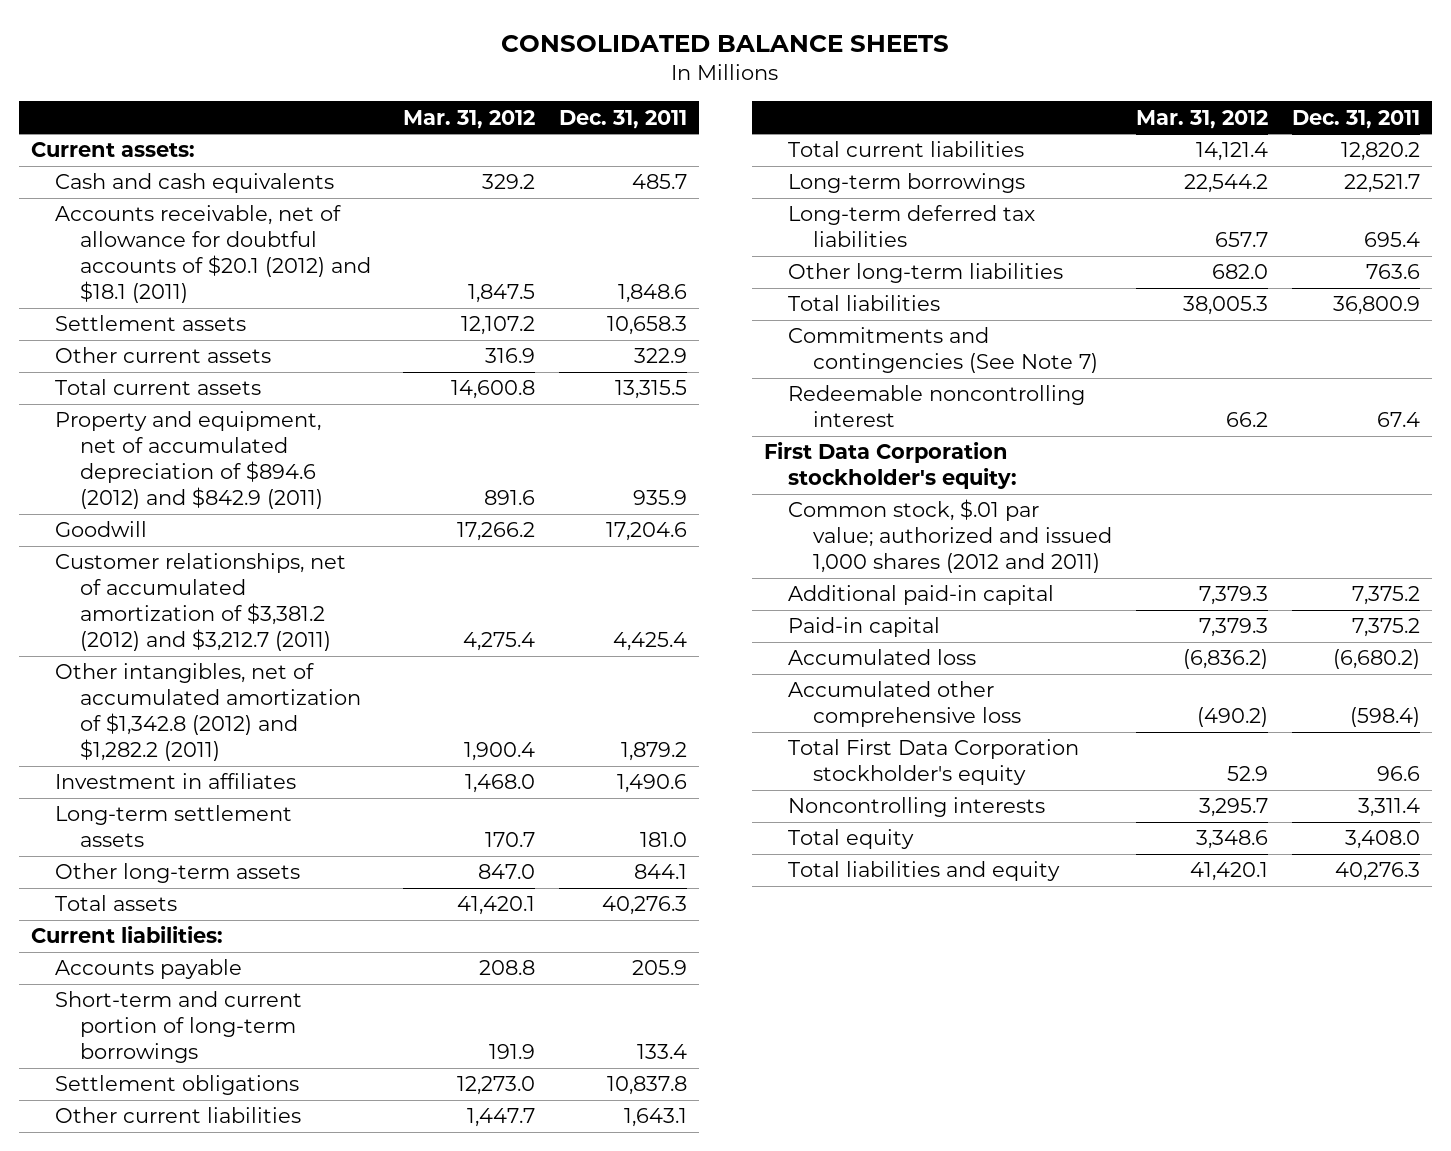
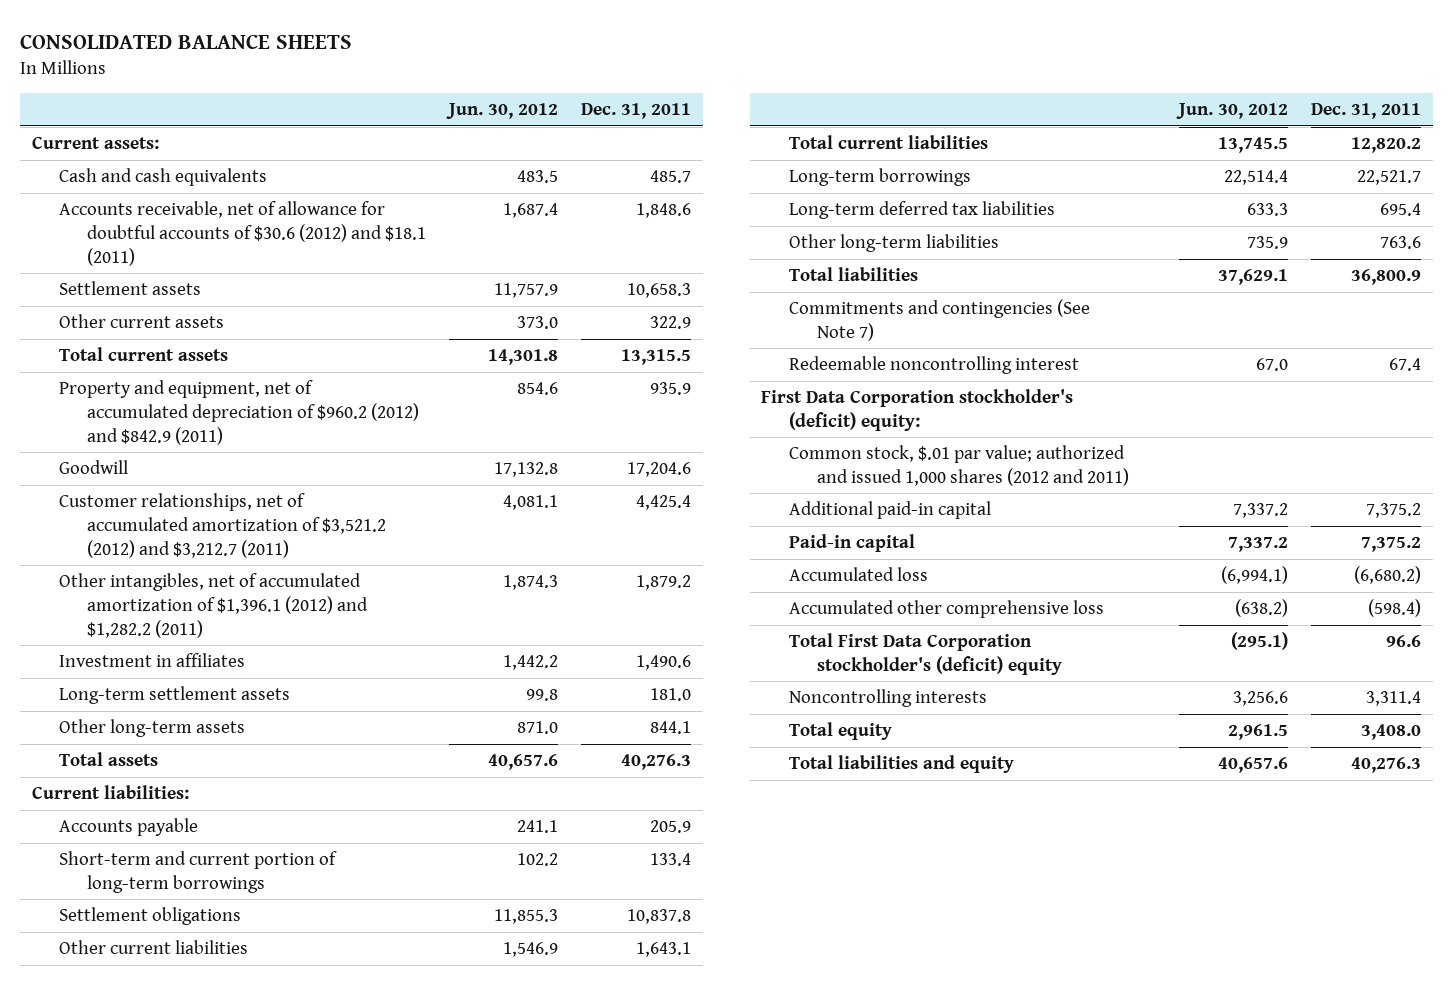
[402,109,535,129] Mar. 31, 2012 -> none
none -> [446,103,559,120] Jun. 30, 2012
[55,205,371,304] Accounts receivable, net of allowance for doubtful accounts of $20.1 (2012) and $18.1 (2011) -> [59,201,426,266] Accounts receivable, net of allowance for doubtful accounts of $30.6 (2012) and $18.1 (2011)
[55,411,323,510] Property and equipment, net of accumulated depreciation of $894.6 (2012) and $842.9 (2011) -> [59,380,419,445] Property and equipment, net of accumulated depreciation of $960.2 (2012) and $842.9 (2011)
[55,553,347,652] Customer relationships, net of accumulated amortization of $3,381.2 (2012) and $3,212.7 (2011) -> [59,493,386,558] Customer relationships, net of accumulated amortization of $3,521.2 (2012) and $3,212.7 (2011)
[55,663,361,762] Other intangibles, net of accumulated amortization of $1,342.8 (2012) and $1,282.2 (2011) -> [59,573,368,638] Other intangibles, net of accumulated amortization of $1,396.1 (2012) and $1,282.2 (2011)
[763,442,1018,490] First Data Corporation stockholder's equity: -> [761,389,1074,431] First Data Corporation stockholder's (deficit) equity:
[788,739,1080,786] Total First Data Corporation stockholder's equity -> [789,633,1062,675] Total First Data Corporation stockholder's (deficit) equity

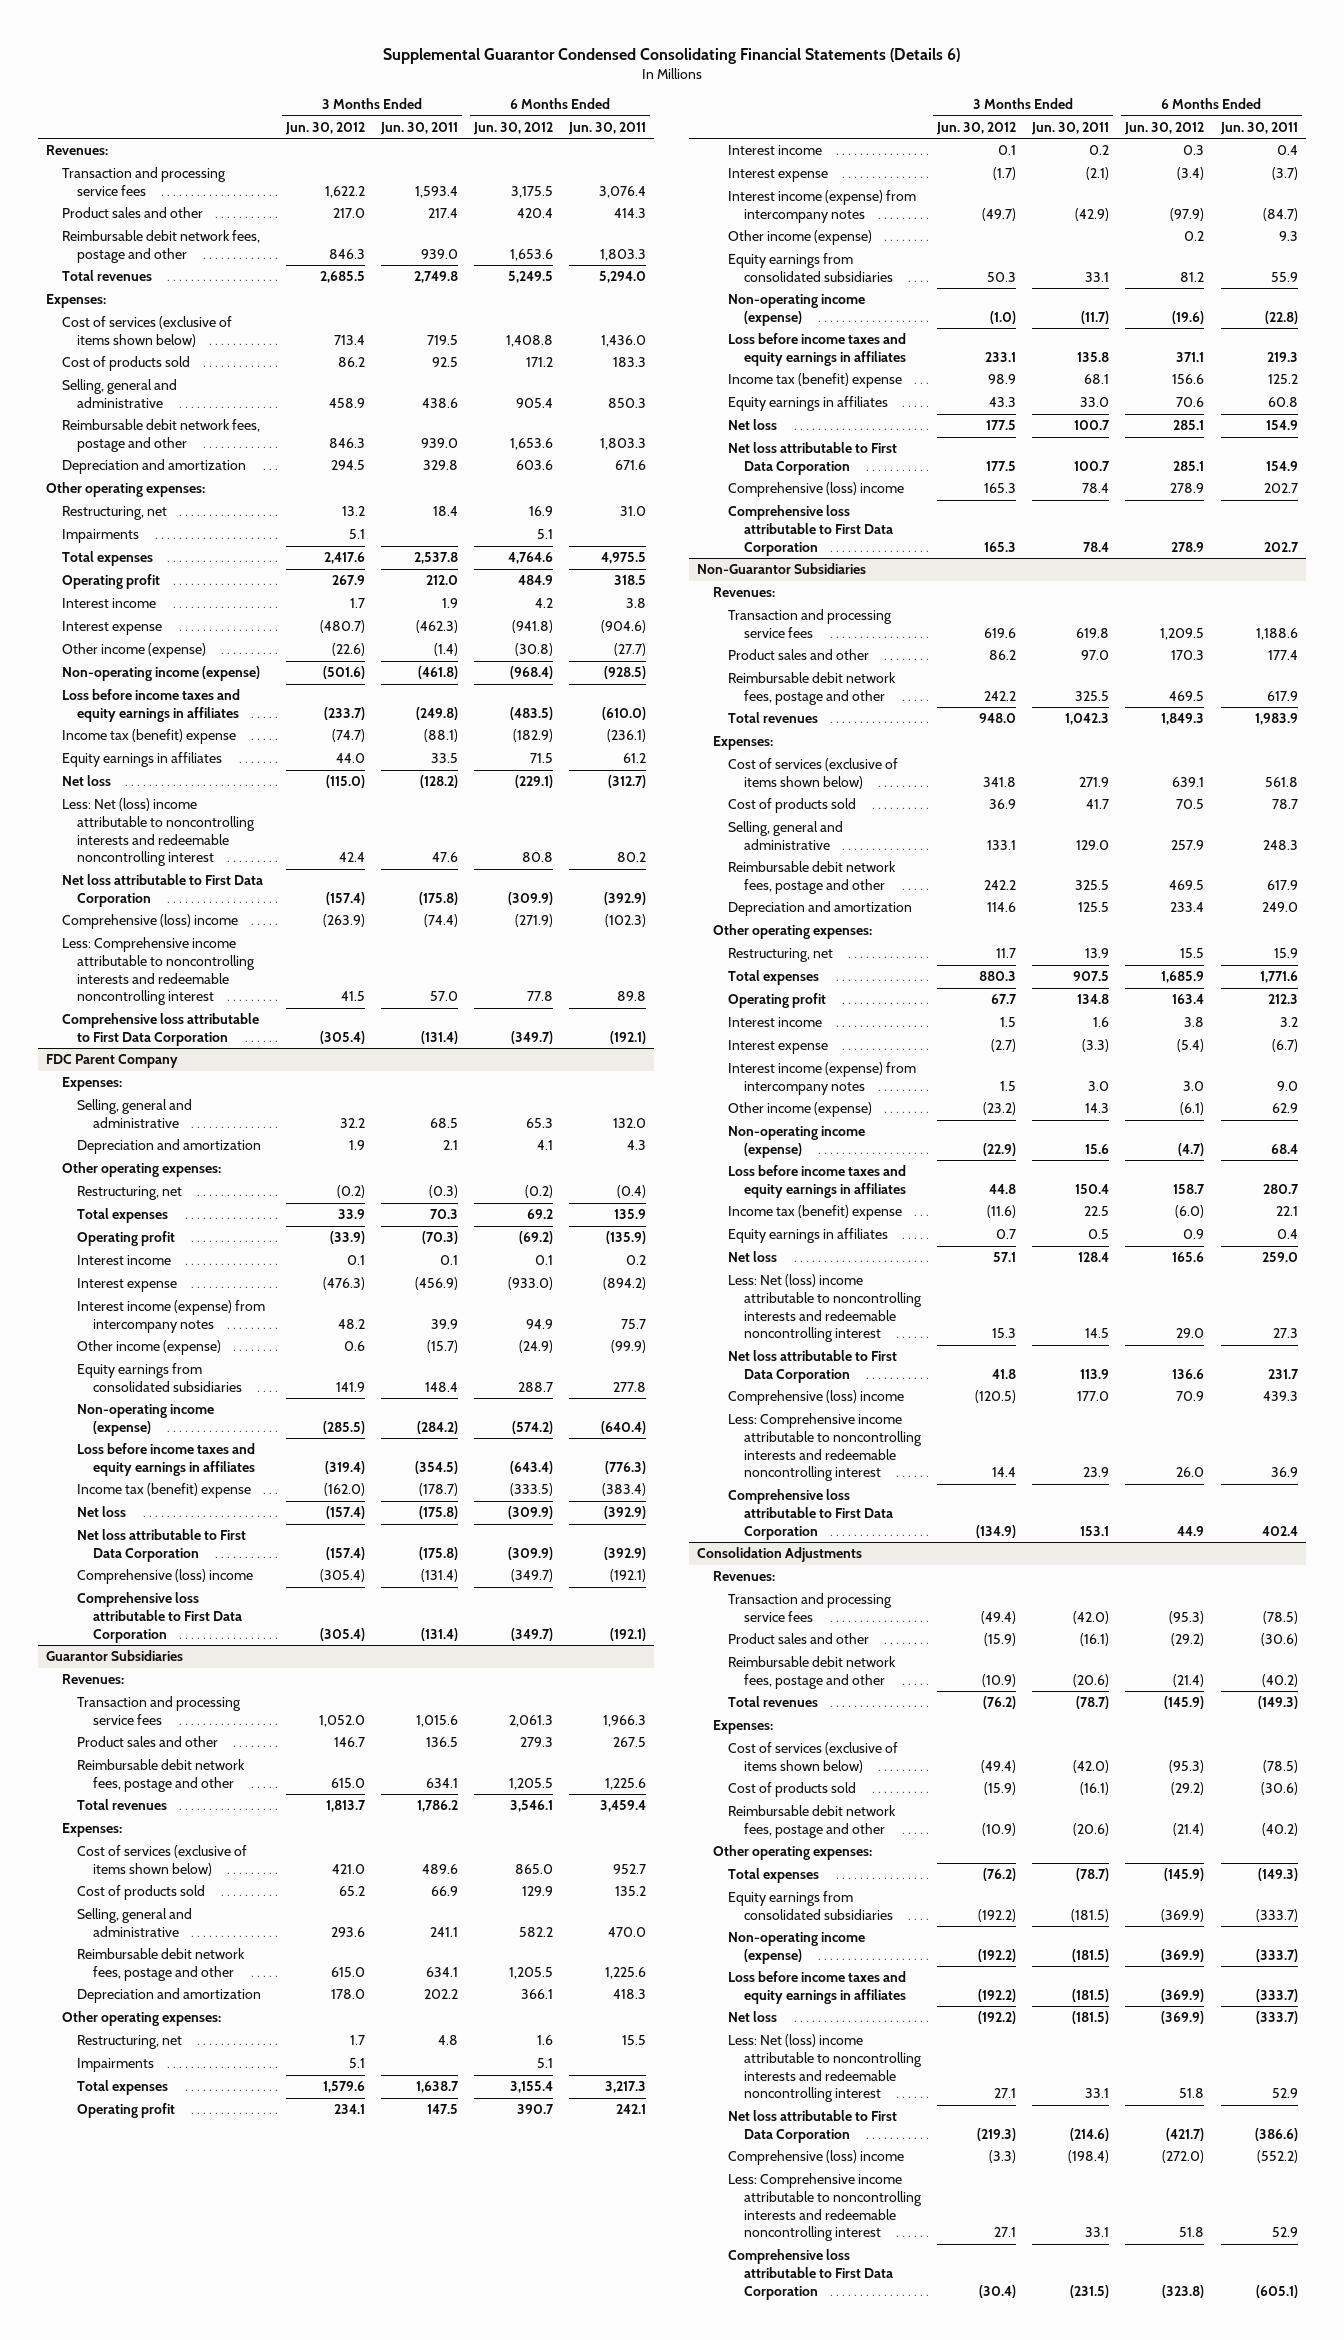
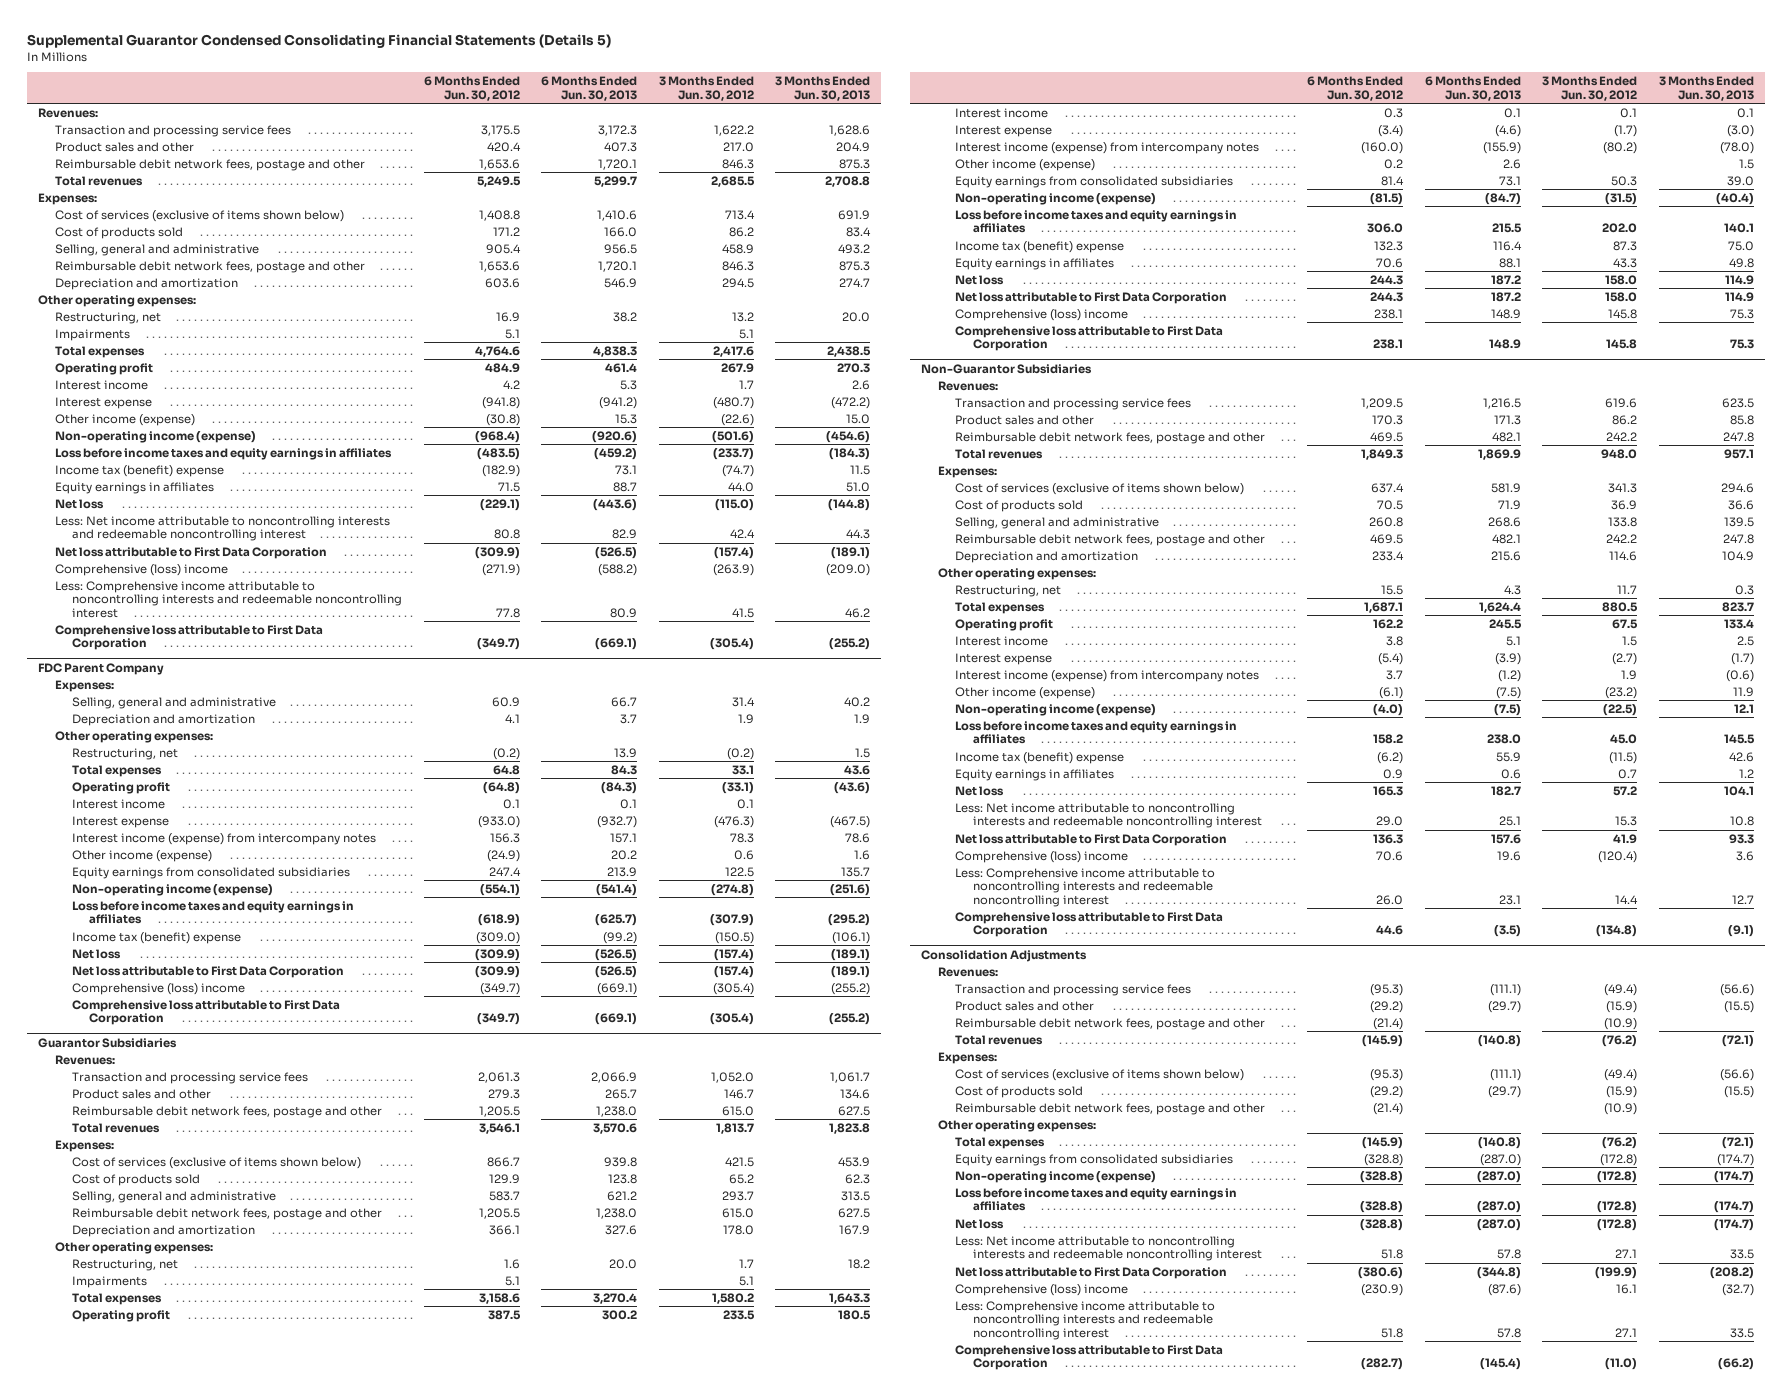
[382,47,960,64] Supplemental Guarantor Condensed Consolidating Financial Statements (Details 6) -> [26,33,611,48] Supplemental Guarantor Condensed Consolidating Financial Statements (Details 5)
[379,121,458,135] Jun. 30, 2011 -> none
[568,121,647,135] Jun. 30, 2011 -> none
none -> [541,76,638,101] 6 Months Ended Jun. 30, 2013
none -> [775,76,871,101] 3 Months Ended Jun. 30, 2013
[61,798,256,867] Less: Net (loss) income attributable to noncontrolling interests and redeemable noncontrolling interest -> [54,515,390,542] Less: Net income attributable to noncontrolling interests and redeemable noncontrolling interest
[339,1117,365,1128] 32.2 -> [731,696,755,707] 31.4
[526,1117,554,1128] 65.3 -> [491,696,520,707] 60.9
[337,1209,365,1220] 33.9 -> [731,764,754,775] 33.1
[527,1209,554,1220] 69.2 -> [492,764,520,775] 64.8
[329,1231,365,1245] (33.9) -> [721,781,754,794] (33.1)
[519,1231,554,1245] (69.2) -> [482,781,520,794] (64.8)
[337,1318,365,1329] 48.2 -> [729,832,754,843] 78.3
[526,1318,554,1329] 94.9 -> [489,832,520,843] 156.3
[335,1381,365,1392] 141.9 -> [724,866,754,877] 122.5
[518,1381,554,1392] 288.7 -> [488,866,521,876] 247.4
[322,1420,365,1434] (285.5) -> [710,883,754,896] (274.8)
[512,1420,554,1434] (574.2) -> [479,883,520,896] (554.1)
[324,1460,365,1474] (319.4) -> [709,914,754,927] (307.9)
[510,1460,554,1474] (643.4) -> [477,914,520,927] (618.9)
[323,1483,365,1497] (162.0) -> [714,931,754,944] (150.5)
[510,1483,554,1497] (333.5) -> [475,931,520,944] (309.0)
[331,1863,365,1874] 421.0 -> [724,1156,754,1167] 421.5
[515,1863,554,1874] 865.0 -> [486,1156,520,1167] 866.7
[330,1926,365,1937] 293.6 -> [721,1190,754,1201] 293.7
[519,1926,554,1937] 582.2 -> [488,1190,520,1201] 583.7
[322,2081,365,2094] 1,579.6 -> [711,1292,754,1304] 1,580.2
[510,2081,554,2094] 3,155.4 -> [478,1292,520,1304] 3,158.6
[333,2104,365,2115] 234.1 -> [722,1309,755,1320] 233.5
[517,2104,555,2115] 390.7 -> [487,1309,521,1320] 387.5
[981,207,1016,221] (49.7) -> [1603,141,1638,154] (80.2)
[1170,207,1205,221] (97.9) -> [1361,141,1404,154] (160.0)
[1180,271,1205,282] 81.2 -> [1381,175,1405,186] 81.4
[989,310,1016,324] (1.0) -> [1605,192,1638,205] (31.5)
[1172,310,1205,324] (19.6) -> [1370,192,1404,205] (81.5)
[984,351,1016,362] 233.1 -> [1602,223,1638,234] 202.0
[1176,351,1205,362] 371.1 -> [1367,223,1404,234] 306.0
[987,374,1016,385] 98.9 -> [1613,240,1638,251] 87.3
[1172,374,1205,385] 156.6 -> [1374,240,1404,251] 132.3
[985,420,1016,431] 177.5 -> [1605,274,1638,285] 158.0
[1173,420,1205,431] 285.1 -> [1370,274,1404,285] 244.3
[985,460,1016,471] 177.5 -> [1605,291,1638,302] 158.0
[1173,460,1205,471] 285.1 -> [1370,291,1404,302] 244.3
[983,483,1016,494] 165.3 -> [1608,308,1638,319] 145.8
[1170,483,1205,494] 278.9 -> [1374,308,1404,319] 238.1
[983,541,1016,552] 165.3 -> [1606,339,1638,350] 145.8
[1171,541,1205,552] 278.9 -> [1373,339,1404,350] 238.1
[982,776,1016,787] 341.8 -> [1608,482,1638,493] 341.3
[1172,776,1205,787] 639.1 -> [1371,482,1405,493] 637.4
[986,839,1016,850] 133.1 -> [1608,516,1638,527] 133.8
[1171,839,1205,850] 257.9 -> [1369,516,1404,527] 260.8
[978,971,1016,982] 880.3 -> [1602,601,1639,612] 880.5
[1161,971,1205,984] 1,685.9 -> [1364,601,1404,613] 1,687.1
[990,994,1017,1005] 67.7 -> [1612,618,1639,629] 67.5
[1172,994,1205,1005] 163.4 -> [1373,618,1404,629] 162.2
[999,1080,1016,1091] 1.5 -> [1621,669,1638,680] 1.9
[1183,1080,1205,1091] 3.0 -> [1386,669,1404,680] 3.7
[982,1142,1016,1156] (22.9) -> [1603,703,1638,716] (22.5)
[1178,1142,1205,1156] (4.7) -> [1373,703,1404,716] (4.0)
[988,1183,1016,1194] 44.8 -> [1610,734,1638,745] 45.0
[1173,1183,1206,1194] 158.7 -> [1373,734,1404,745] 158.2
[986,1205,1016,1219] (11.6) -> [1609,751,1638,764] (11.5)
[1175,1205,1205,1219] (6.0) -> [1377,751,1404,764] (6.2)
[992,1252,1016,1263] 57.1 -> [1613,785,1638,796] 57.2
[1172,1252,1205,1263] 165.6 -> [1373,785,1404,796] 165.3
[728,1274,922,1343] Less: Net (loss) income attributable to noncontrolling interests and redeemable noncontrolling interest -> [955,802,1262,829] Less: Net income attributable to noncontrolling interests and redeemable noncontrolling interest
[991,1368,1016,1379] 41.8 -> [1613,833,1638,844] 41.9
[1172,1368,1205,1379] 136.6 -> [1373,833,1404,844] 136.3
[974,1390,1016,1404] (120.5) -> [1598,850,1638,863] (120.4)
[1176,1391,1205,1402] 70.9 -> [1376,850,1404,861] 70.6
[975,1524,1016,1538] (134.9) -> [1596,925,1638,938] (134.8)
[1177,1525,1205,1536] 44.9 -> [1376,925,1404,936] 44.6
[977,1908,1016,1922] (192.2) -> [1600,1153,1638,1166] (172.8)
[1161,1908,1205,1922] (369.9) -> [1364,1153,1404,1166] (328.8)
[977,1948,1016,1962] (192.2) -> [1597,1170,1638,1183] (172.8)
[1161,1948,1205,1962] (369.9) -> [1360,1170,1404,1183] (328.8)
[977,1988,1016,2002] (192.2) -> [1597,1201,1638,1214] (172.8)
[1161,1988,1205,2002] (369.9) -> [1360,1201,1404,1214] (328.8)
[977,2011,1016,2025] (192.2) -> [1597,1218,1638,1231] (172.8)
[1161,2011,1205,2025] (369.9) -> [1360,1218,1404,1231] (328.8)
[728,2034,922,2103] Less: Net (loss) income attributable to noncontrolling interests and redeemable noncontrolling interest -> [955,1235,1262,1262] Less: Net income attributable to noncontrolling interests and redeemable noncontrolling interest
[976,2127,1016,2141] (219.3) -> [1595,1266,1638,1279] (199.9)
[1166,2127,1205,2141] (421.7) -> [1358,1266,1404,1279] (380.6)
[988,2150,1016,2164] (3.3) -> [1616,1283,1638,1294] 16.1
[1162,2150,1205,2164] (272.0) -> [1361,1283,1404,1296] (230.9)
[978,2284,1016,2298] (30.4) -> [1605,1358,1638,1371] (11.0)
[1162,2284,1205,2298] (323.8) -> [1361,1358,1404,1371] (282.7)

